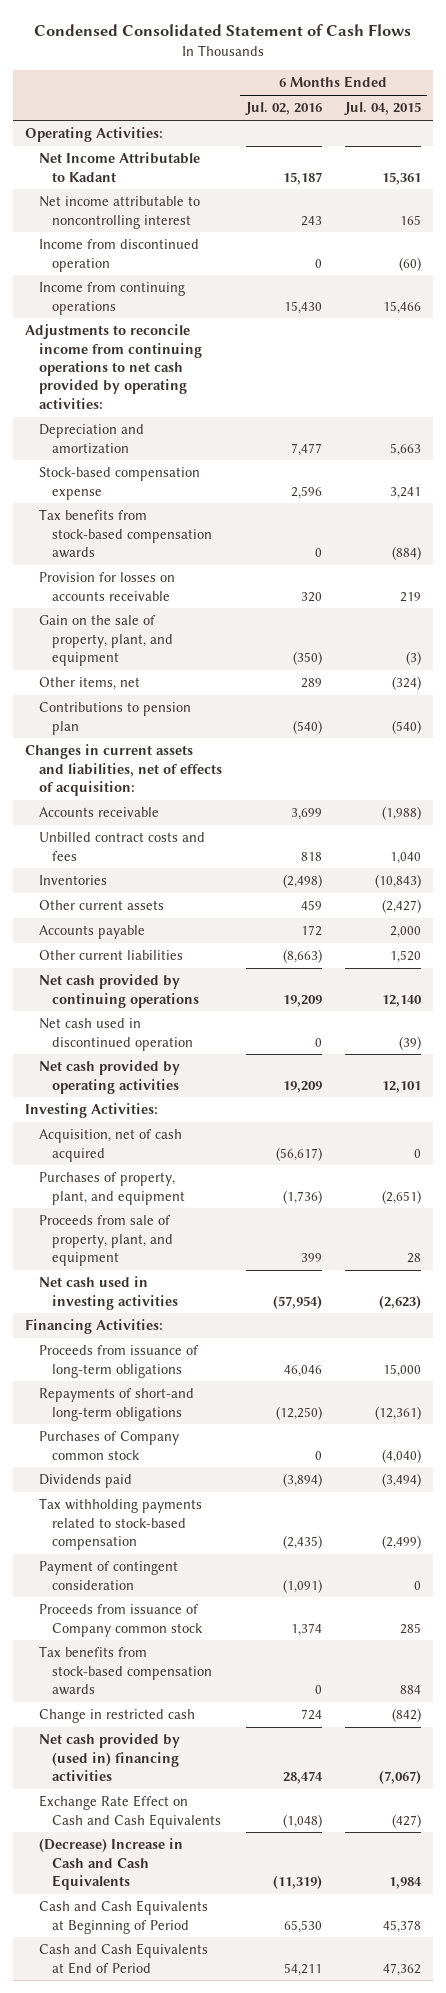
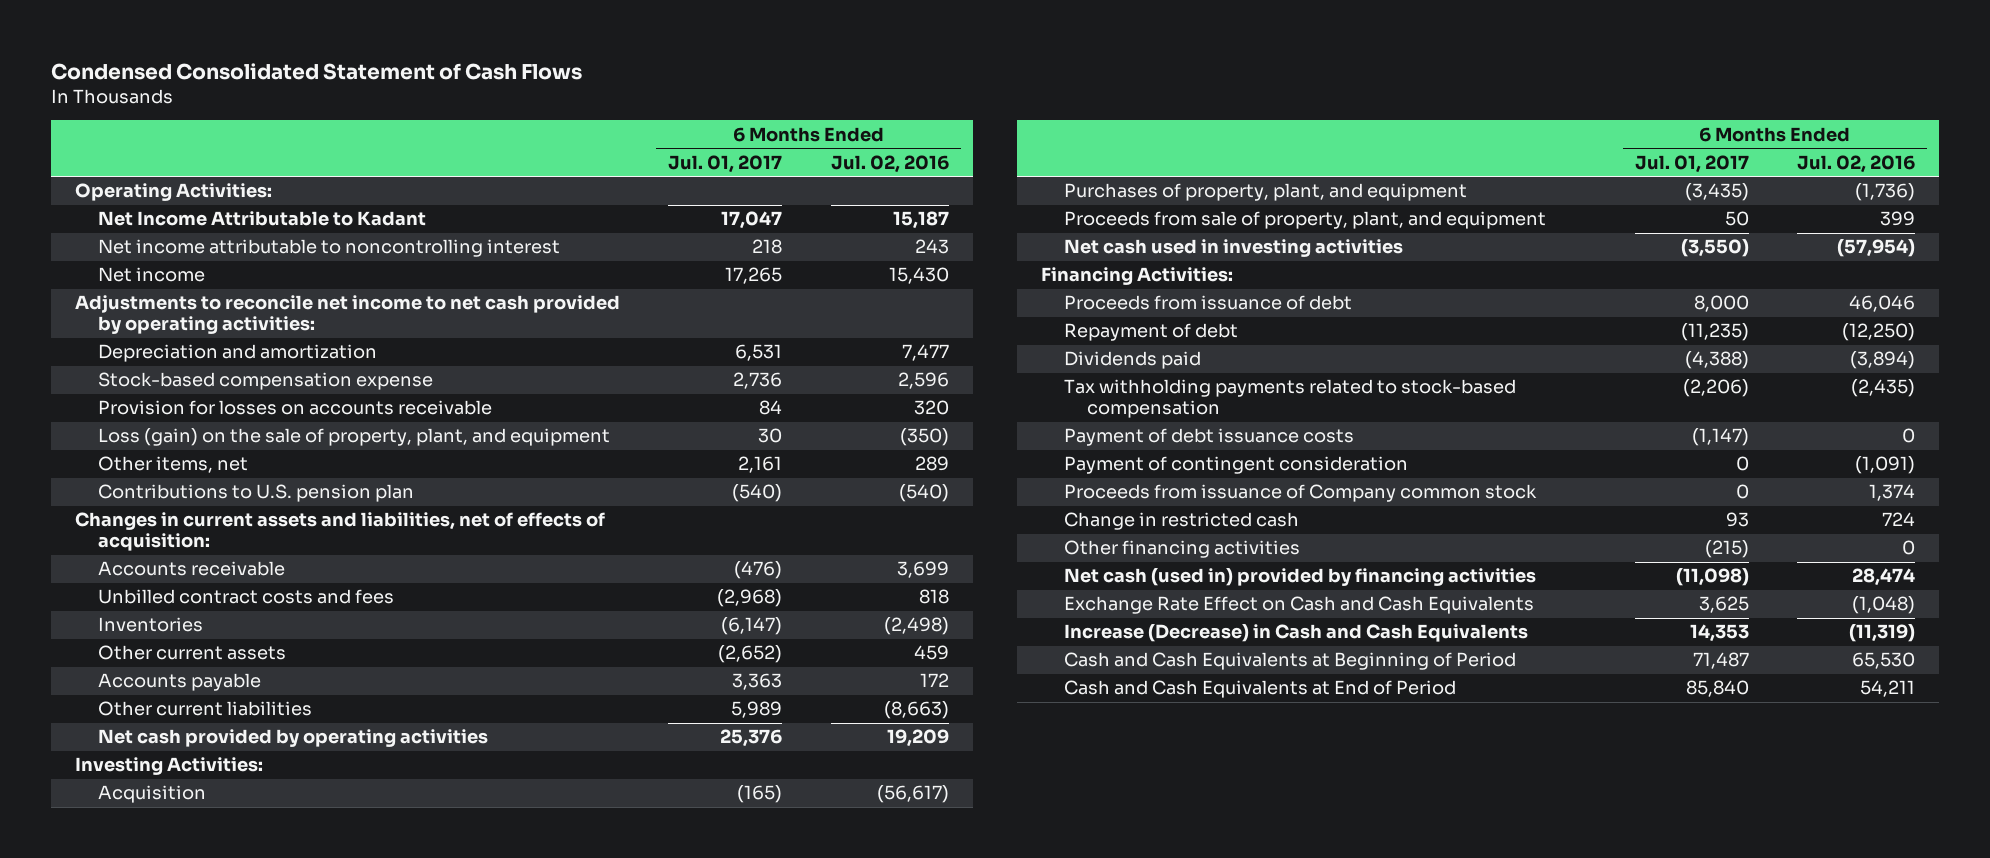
[344,102,422,116] Jul. 04, 2015 -> none
none -> [668,154,783,173] Jul. 01, 2017
[38,239,199,272] Income from discontinued operation -> none
[38,282,185,315] Income from continuing operations -> [97,267,205,283] Net income
[25,324,202,409] Adjustments to reconcile income from continuing operations to net cash provided by operating activities: -> [75,295,621,335] Adjustments to reconcile net income to net cash provided by operating activities:
[38,509,213,559] Tax benefits from stock-based compensation awards -> none
[38,615,174,667] Gain on the sale of property, plant, and equipment -> [97,428,610,447] Loss (gain) on the sale of property, plant, and equipment
[38,702,191,735] Contributions to pension plan -> [97,484,414,503] Contributions to U.S. pension plan
[38,974,200,1008] Net cash provided by continuing operations -> none
[38,1018,194,1051] Net cash used in discontinued operation -> none
[38,1129,182,1162] Acquisition, net of cash acquired -> [97,785,206,804] Acquisition
[38,1431,179,1460] Purchases of Company common stock -> none
[38,1345,199,1378] Proceeds from issuance of long-term obligations -> [1064,295,1353,311] Proceeds from issuance of debt
[38,1388,194,1421] Repayments of short-and long-term obligations -> [1064,323,1239,342] Repayment of debt
none -> [1064,428,1355,447] Payment of debt issuance costs
[38,1646,213,1696] Tax benefits from stock-based compensation awards -> none
none -> [1064,540,1301,559] Other financing activities
[38,1733,180,1782] Net cash provided by (used in) financing activities -> [1064,568,1537,587] Net cash (used in) provided by financing activities
[38,1838,183,1891] (Decrease) Increase in Cash and Cash Equivalents -> [1064,624,1529,643] Increase (Decrease) in Cash and Cash Equivalents

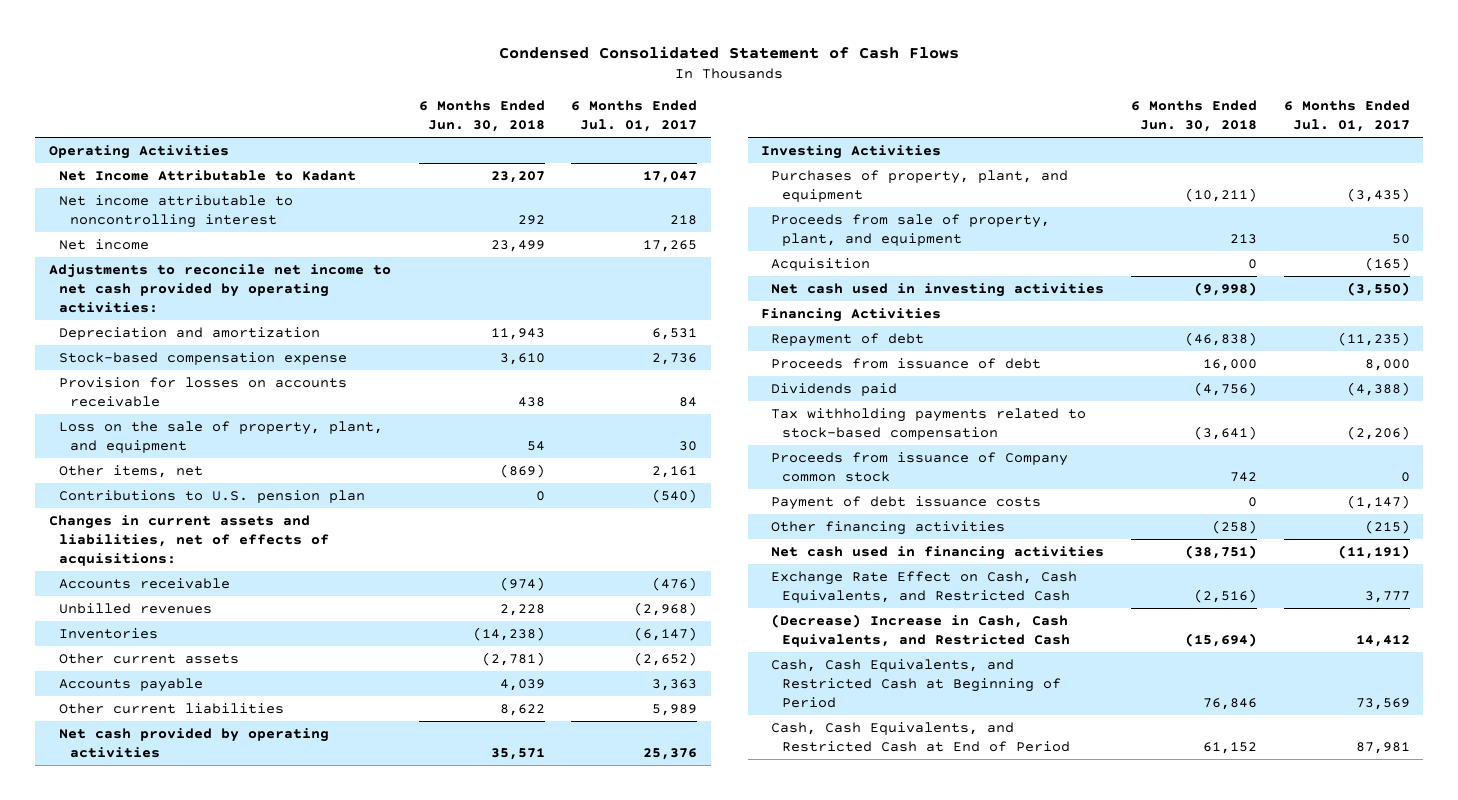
[830,154,949,173] Jul. 02, 2016 -> none
none -> [418,100,545,133] 6 Months Ended Jun. 30, 2018
[75,183,273,202] Operating Activities: -> [48,144,229,159] Operating Activities
[97,428,610,447] Loss (gain) on the sale of property, plant, and equipment -> [59,420,384,453] Loss on the sale of property, plant, and equipment
[75,512,606,552] Changes in current assets and liabilities, net of effects of acquisition: -> [48,514,330,567] Changes in current assets and liabilities, net of effects of acquisitions:
[97,589,394,605] Unbilled contract costs and fees -> [59,602,213,614] Unbilled revenues
[75,757,264,776] Investing Activities: -> [760,144,941,159] Investing Activities
[97,785,206,804] Acquisition -> [771,257,871,271] Acquisition
[1041,267,1234,286] Financing Activities: -> [760,307,941,322] Financing Activities
[1064,295,1353,311] Proceeds from issuance of debt -> [771,357,1042,369] Proceeds from issuance of debt
[1064,456,1409,475] Payment of contingent consideration -> none
[1064,512,1300,531] Change in restricted cash -> none
[1064,428,1355,447] Payment of debt issuance costs -> [771,495,1042,510] Payment of debt issuance costs
[1064,568,1537,587] Net cash (used in) provided by financing activities -> [771,545,1105,560] Net cash used in financing activities
[1675,568,1749,587] (11,098) -> [1337,544,1410,559] (11,191)
[1064,596,1535,615] Exchange Rate Effect on Cash and Cash Equivalents -> [771,570,1078,603] Exchange Rate Effect on Cash, Cash Equivalents, and Restricted Cash
[1698,596,1749,614] 3,625 -> [1364,590,1410,603] 3,777
[1064,624,1529,643] Increase (Decrease) in Cash and Cash Equivalents -> [771,613,1070,647] (Decrease) Increase in Cash, Cash Equivalents, and Restricted Cash
[1689,624,1749,643] 14,353 -> [1355,634,1410,647] 14,412
[1064,652,1517,671] Cash and Cash Equivalents at Beginning of Period -> [771,658,1061,709] Cash, Cash Equivalents, and Restricted Cash at Beginning of Period
[1692,652,1749,670] 71,487 -> [1355,698,1410,711] 73,569
[1064,680,1457,699] Cash and Cash Equivalents at End of Period -> [771,721,1070,752] Cash, Cash Equivalents, and Restricted Cash at End of Period
[1685,680,1749,698] 85,840 -> [1355,741,1410,754] 87,981

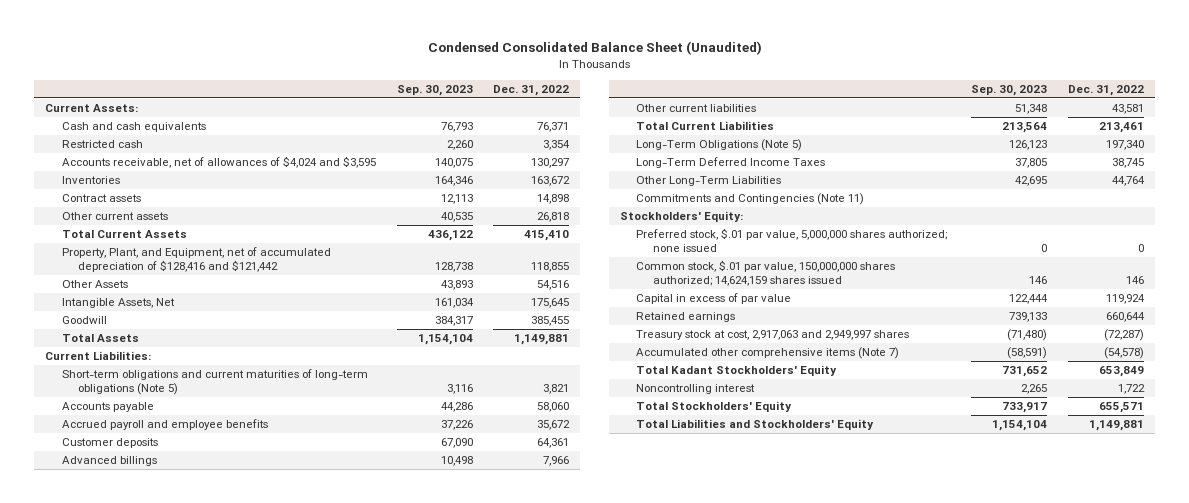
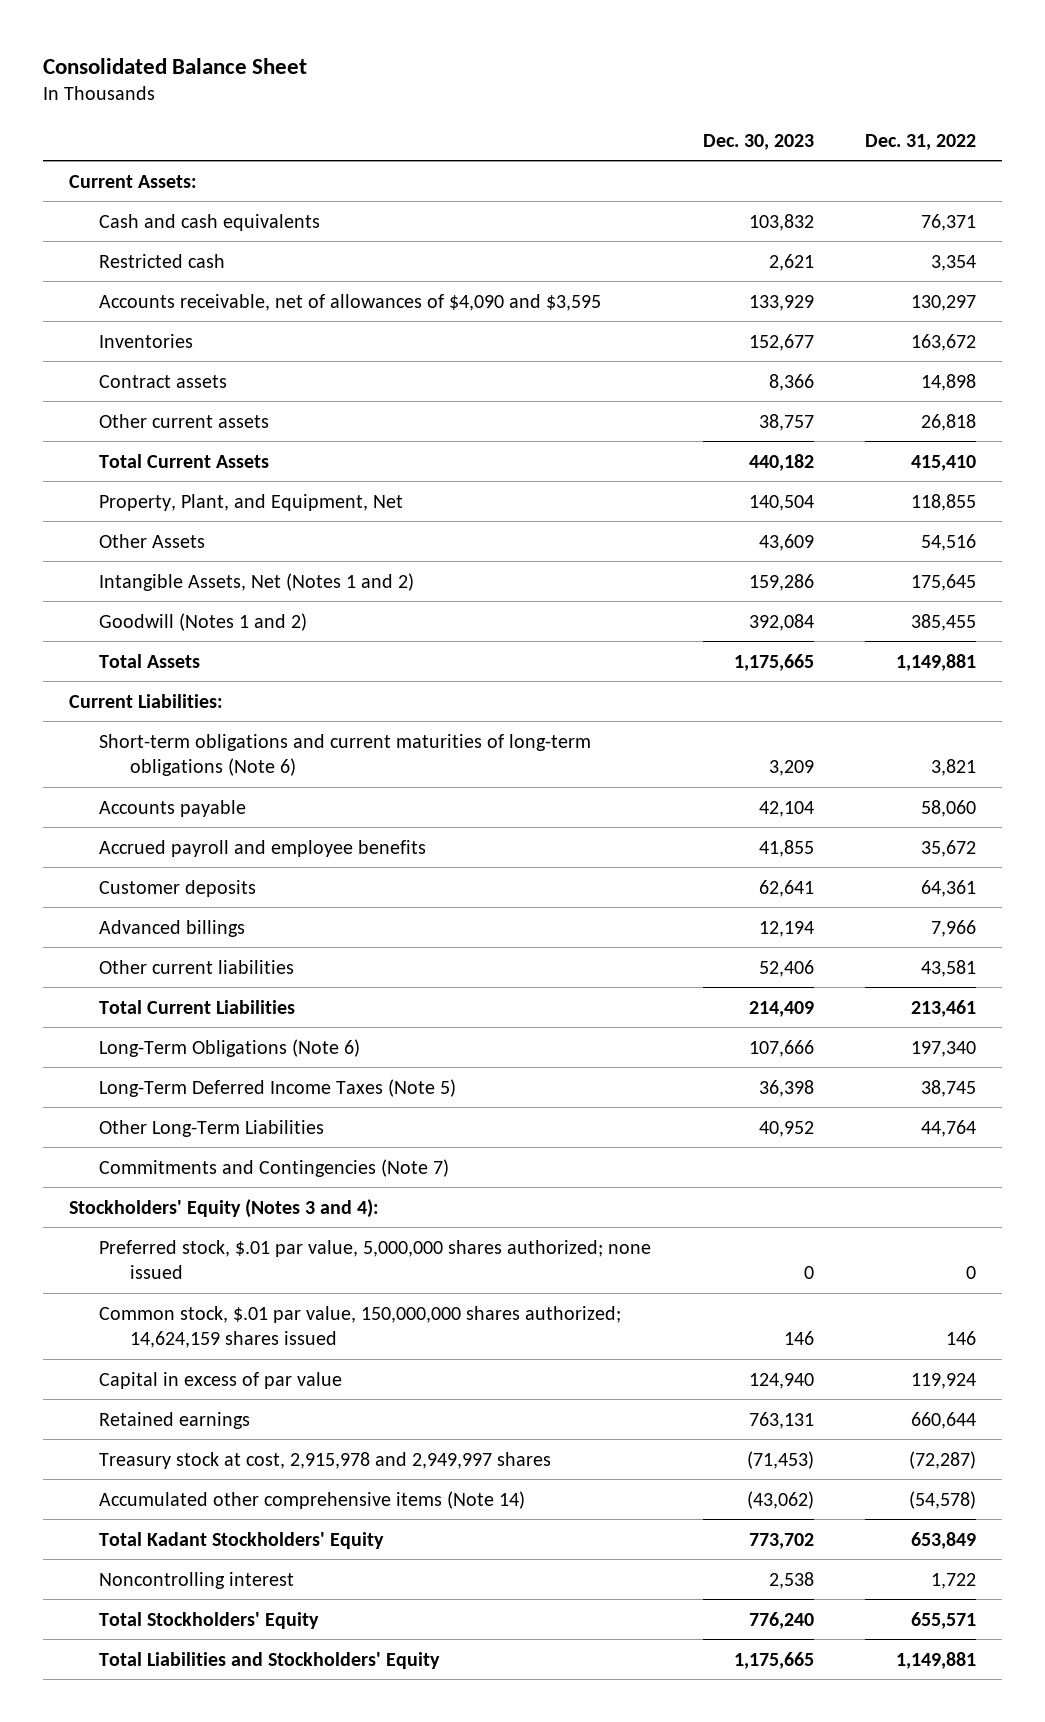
[427,41,762,56] Condensed Consolidated Balance Sheet (Unaudited) -> [43,57,308,74] Consolidated Balance Sheet
[396,84,473,96] Sep. 30, 2023 -> none
none -> [702,133,814,150] Dec. 30, 2023
[61,156,376,169] Accounts receivable, net of allowances of $4,024 and $3,595 -> [99,293,602,311] Accounts receivable, net of allowances of $4,090 and $3,595
[61,247,331,273] Property, Plant, and Equipment, net of accumulated depreciation of $128,416 and $121,442 -> [99,493,404,511] Property, Plant, and Equipment, Net
[61,298,175,309] Intangible Assets, Net -> [99,572,415,591] Intangible Assets, Net (Notes 1 and 2)
[61,316,107,325] Goodwill -> [99,612,308,631] Goodwill (Notes 1 and 2)
[61,369,368,396] Short-term obligations and current maturities of long-term obligations (Note 5) -> [99,733,592,776] Short-term obligations and current maturities of long-term obligations (Note 6)
[636,139,803,152] Long-Term Obligations (Note 5) -> [99,1038,361,1057] Long-Term Obligations (Note 6)
[636,157,826,169] Long-Term Deferred Income Taxes -> [99,1078,457,1097] Long-Term Deferred Income Taxes (Note 5)
[636,193,865,206] Commitments and Contingencies (Note 11) -> [99,1158,450,1177] Commitments and Contingencies (Note 7)
[619,211,743,223] Stockholders' Equity: -> [68,1198,379,1218] Stockholders' Equity (Notes 3 and 4):
[636,330,910,341] Treasury stock at cost, 2,917,063 and 2,949,997 shares -> [99,1451,552,1469] Treasury stock at cost, 2,915,978 and 2,949,997 shares
[636,347,900,360] Accumulated other comprehensive items (Note 7) -> [99,1490,526,1509] Accumulated other comprehensive items (Note 14)

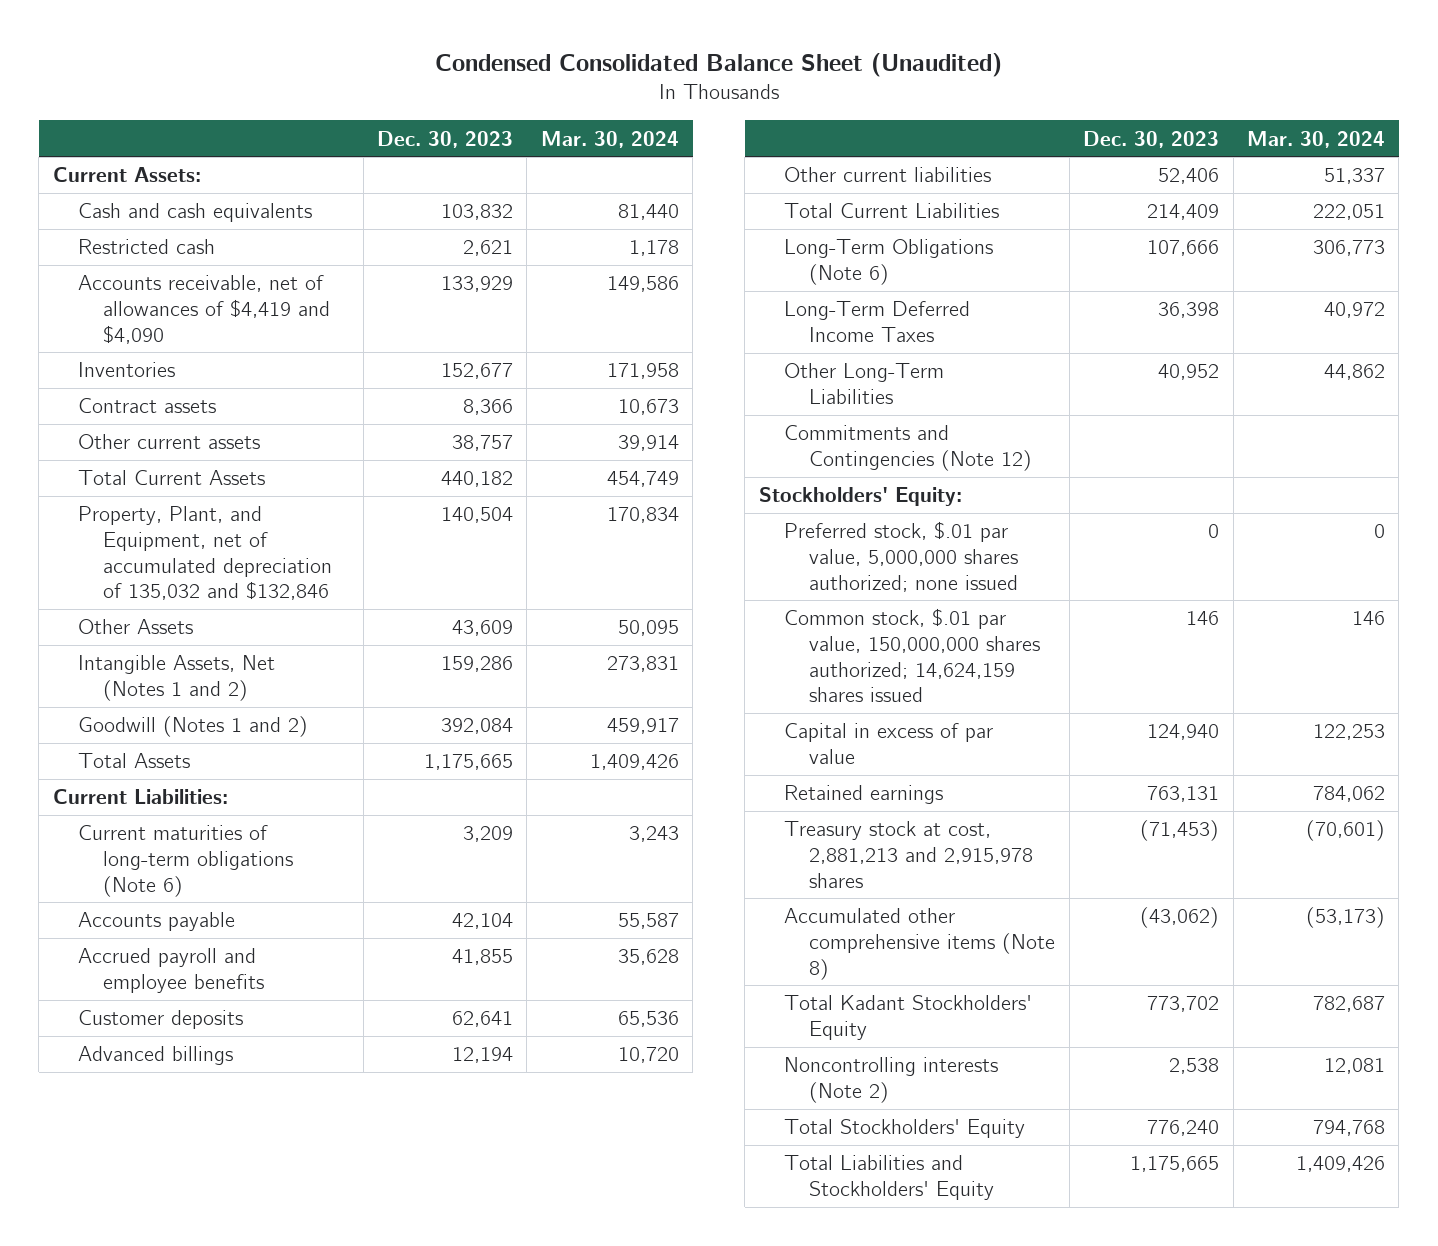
[43,57,308,74] Consolidated Balance Sheet -> [434,53,1002,78] Condensed Consolidated Balance Sheet (Unaudited)
[865,133,977,150] Dec. 31, 2022 -> none
none -> [540,130,679,148] Mar. 30, 2024
[99,293,602,311] Accounts receivable, net of allowances of $4,090 and $3,595 -> [77,275,331,344] Accounts receivable, net of allowances of $4,419 and $4,090
[99,493,404,511] Property, Plant, and Equipment, Net -> [77,506,333,601] Property, Plant, and Equipment, net of accumulated depreciation of 135,032 and $132,846
[99,733,592,776] Short-term obligations and current maturities of long-term obligations (Note 6) -> [77,825,294,897] Current maturities of long-term obligations (Note 6)
[99,1078,457,1097] Long-Term Deferred Income Taxes (Note 5) -> [784,301,971,342] Long-Term Deferred Income Taxes
[99,1158,450,1177] Commitments and Contingencies (Note 7) -> [784,425,1033,471] Commitments and Contingencies (Note 12)
[68,1198,379,1218] Stockholders' Equity (Notes 3 and 4): -> [758,487,962,507] Stockholders' Equity:
[99,1451,552,1469] Treasury stock at cost, 2,915,978 and 2,949,997 shares -> [784,821,1034,888] Treasury stock at cost, 2,881,213 and 2,915,978 shares
[99,1490,526,1509] Accumulated other comprehensive items (Note 14) -> [784,908,1056,980] Accumulated other comprehensive items (Note 8)
[99,1571,295,1589] Noncontrolling interest -> [784,1057,999,1103] Noncontrolling interests (Note 2)

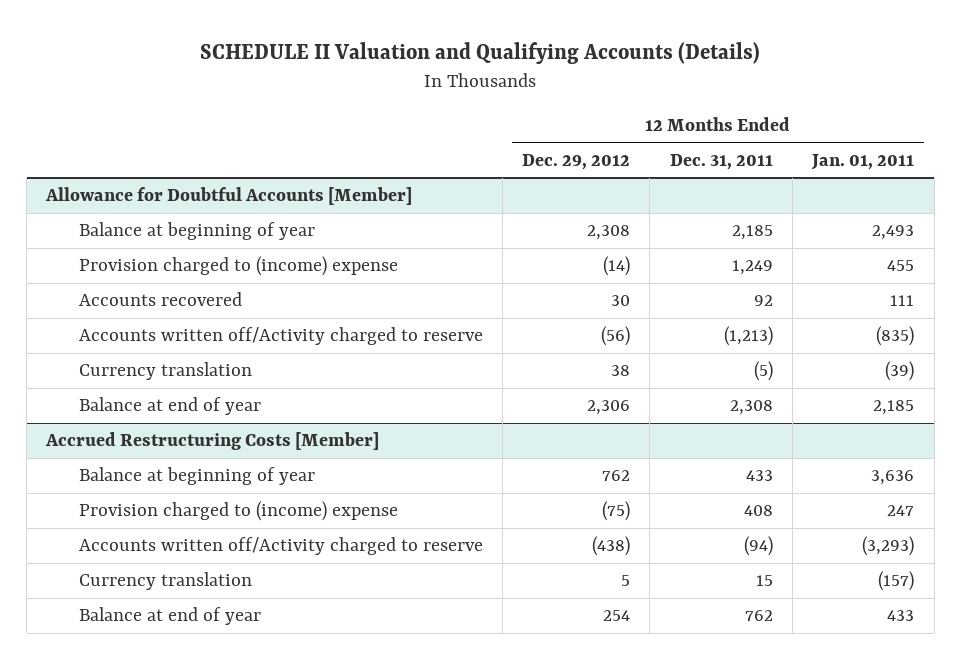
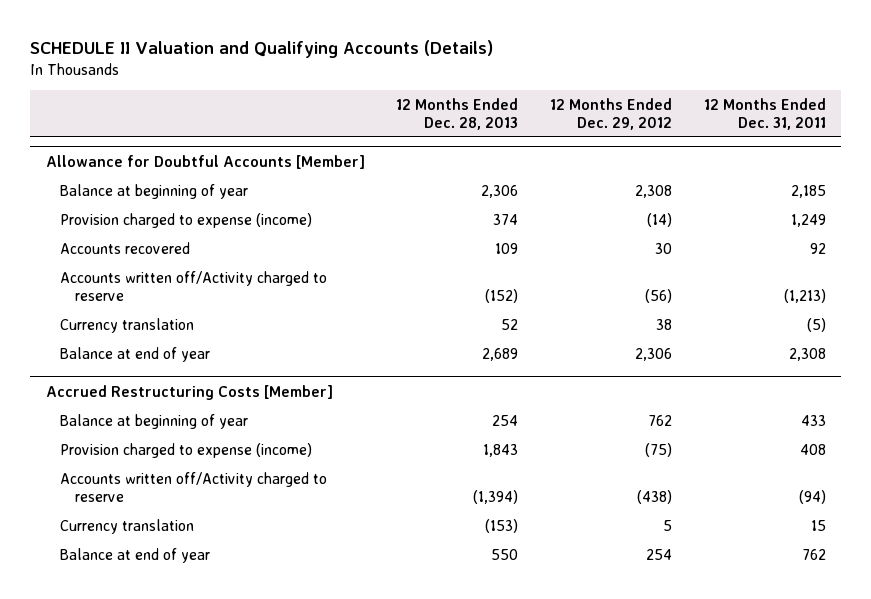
[811,154,915,171] Jan. 01, 2011 -> none
none -> [396,97,519,130] 12 Months Ended Dec. 28, 2013
[78,256,398,277] Provision charged to (income) expense -> [60,212,313,228] Provision charged to expense (income)
[78,501,398,522] Provision charged to (income) expense -> [60,442,313,458] Provision charged to expense (income)

